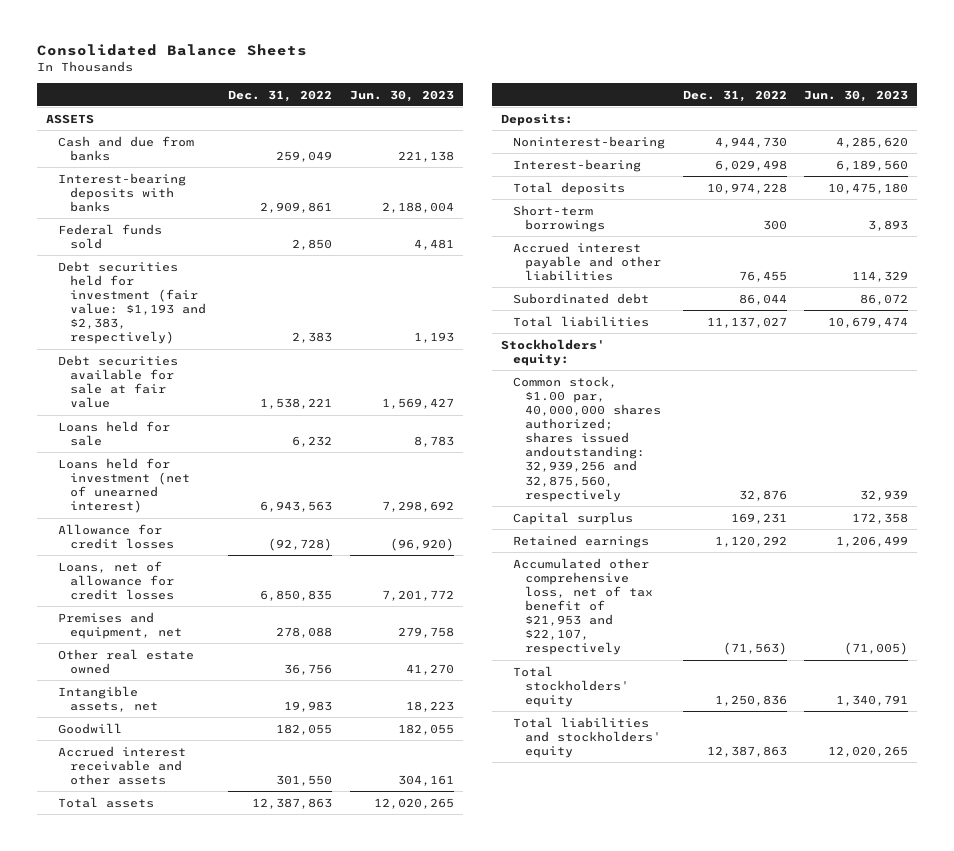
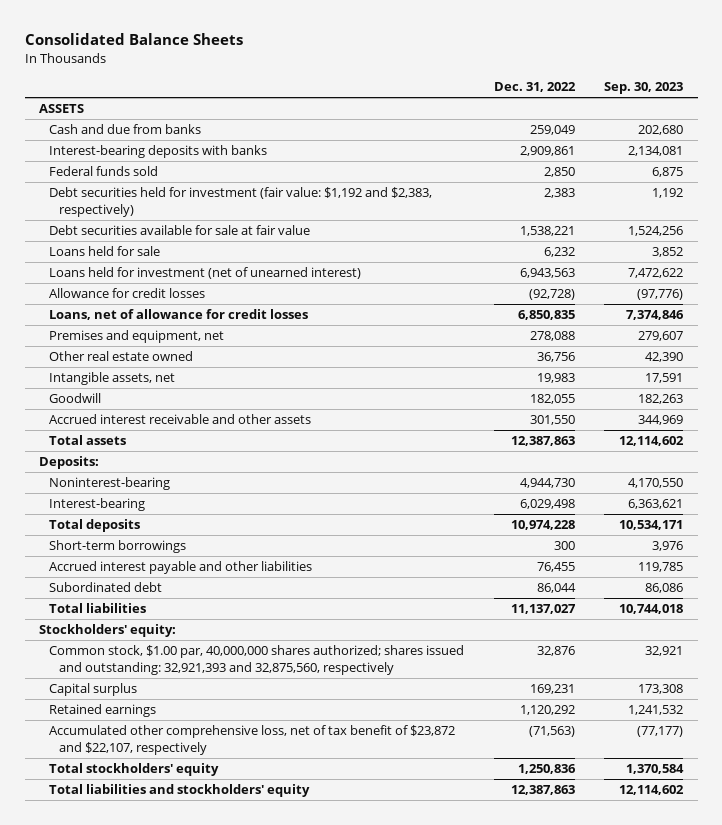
[349,89,454,102] Jun. 30, 2023 -> none
none -> [603,82,683,95] Sep. 30, 2023
[57,260,206,345] Debt securities held for investment (fair value: $1,193 and $2,383, respectively) -> [49,187,433,218] Debt securities held for investment (fair value: $1,192 and $2,383, respectively)
[512,375,661,502] Common stock, $1.00 par, 40,000,000 shares authorized; shares issued andoutstanding: 32,939,256 and 32,875,560, respectively -> [49,645,465,676] Common stock, $1.00 par, 40,000,000 shares authorized; shares issued and outstanding: 32,921,393 and 32,875,560, respectively
[512,557,653,656] Accumulated other comprehensive loss, net of tax benefit of $21,953 and $22,107, respectively -> [49,725,456,756] Accumulated other comprehensive loss, net of tax benefit of $23,872 and $22,107, respectively

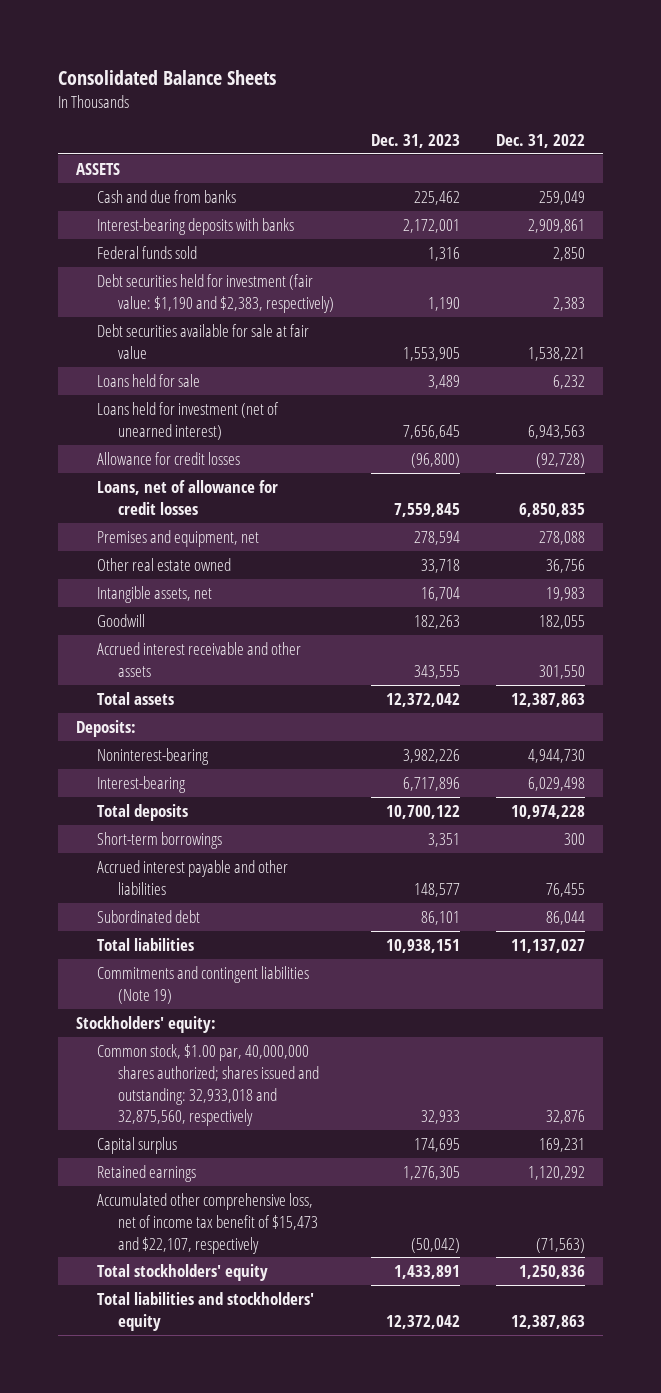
[603,82,683,95] Sep. 30, 2023 -> none
none -> [370,133,460,148] Dec. 31, 2023
[49,187,433,218] Debt securities held for investment (fair value: $1,192 and $2,383, respectively) -> [97,274,335,313] Debt securities held for investment (fair value: $1,190 and $2,383, respectively)
none -> [97,966,310,1004] Commitments and contingent liabilities (Note 19)
[49,645,465,676] Common stock, $1.00 par, 40,000,000 shares authorized; shares issued and outstanding: 32,921,393 and 32,875,560, respectively -> [97,1044,320,1127] Common stock, $1.00 par, 40,000,000 shares authorized; shares issued and outstanding: 32,933,018 and 32,875,560, respectively
[49,725,456,756] Accumulated other comprehensive loss, net of tax benefit of $23,872 and $22,107, respectively -> [97,1193,319,1254] Accumulated other comprehensive loss, net of income tax benefit of $15,473 and $22,107, respectively

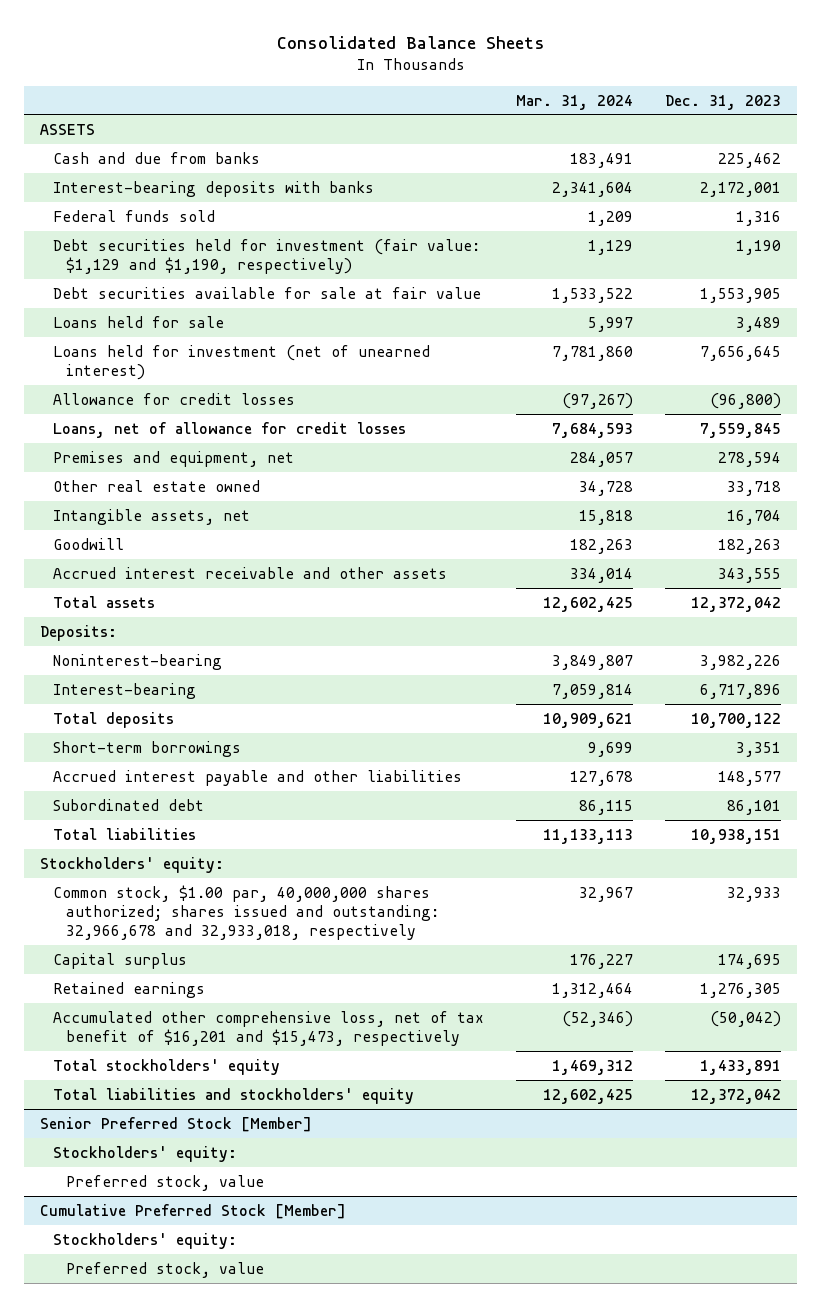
[495,133,585,148] Dec. 31, 2022 -> none
none -> [516,94,634,110] Mar. 31, 2024
[97,274,335,313] Debt securities held for investment (fair value: $1,190 and $2,383, respectively) -> [53,238,481,274] Debt securities held for investment (fair value: $1,129 and $1,190, respectively)
[97,966,310,1004] Commitments and contingent liabilities (Note 19) -> none
[97,1044,320,1127] Common stock, $1.00 par, 40,000,000 shares authorized; shares issued and outstanding: 32,933,018 and 32,875,560, respectively -> [53,884,440,941] Common stock, $1.00 par, 40,000,000 shares authorized; shares issued and outstanding: 32,966,678 and 32,933,018, respectively
[97,1193,319,1254] Accumulated other comprehensive loss, net of income tax benefit of $15,473 and $22,107, respectively -> [53,1010,485,1046] Accumulated other comprehensive loss, net of tax benefit of $16,201 and $15,473, respectively
none -> [40,1116,313,1132] Senior Preferred Stock [Member]
none -> [53,1145,238,1162] Stockholders' equity:
none -> [66,1174,265,1191] Preferred stock, value
none -> [40,1203,347,1219] Cumulative Preferred Stock [Member]
none -> [53,1232,238,1249] Stockholders' equity:
none -> [66,1261,265,1278] Preferred stock, value

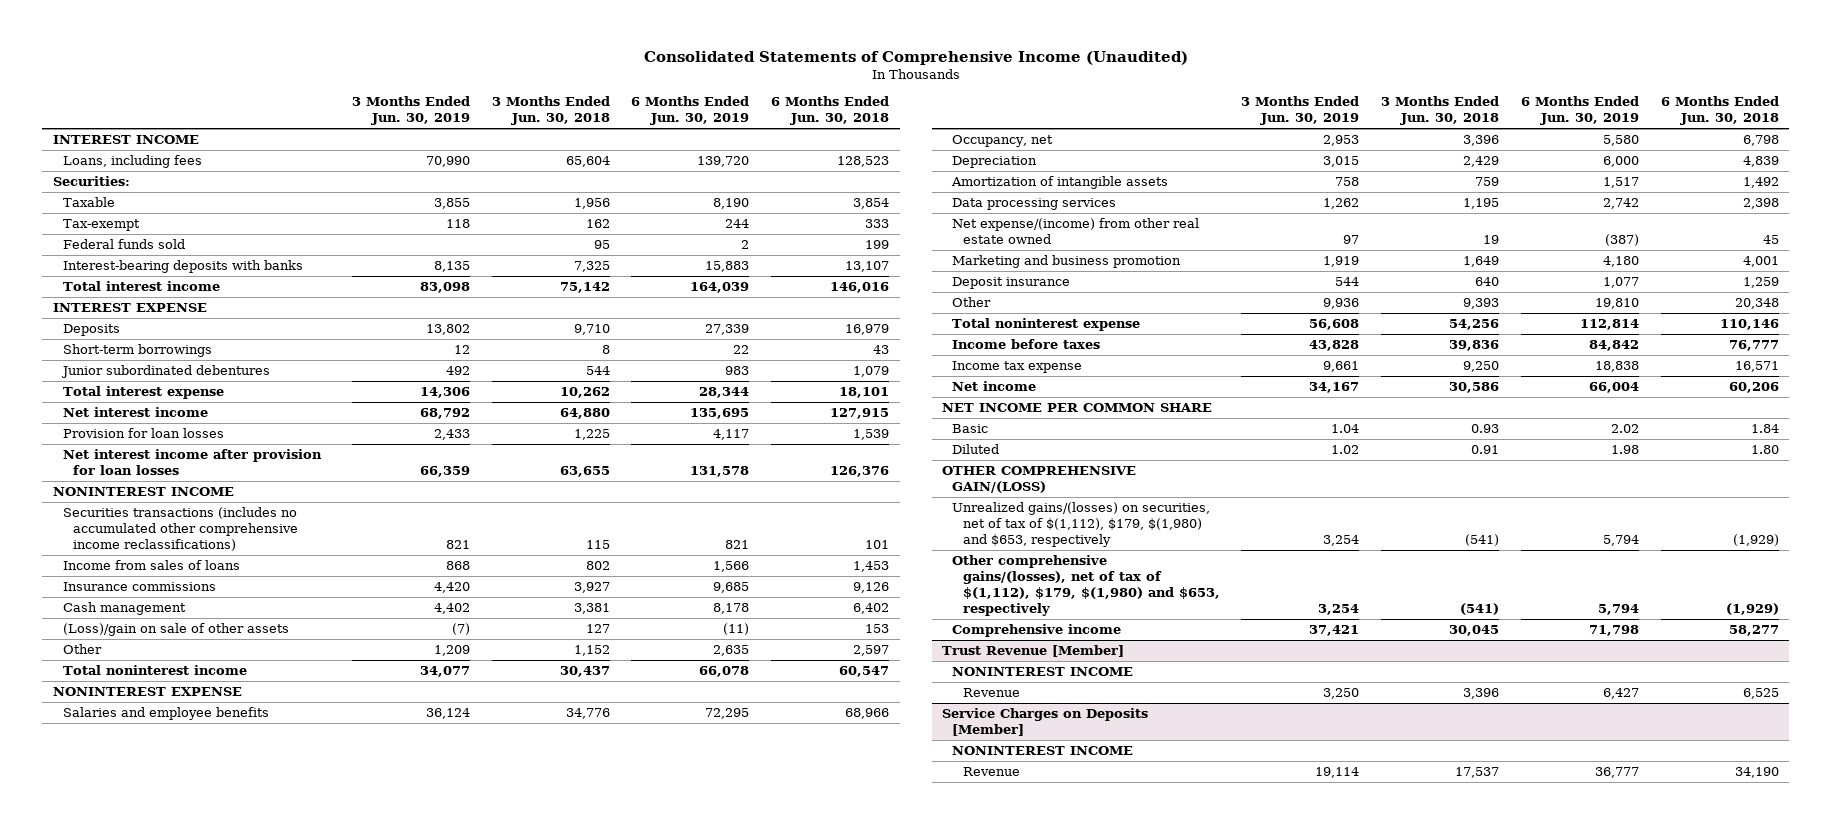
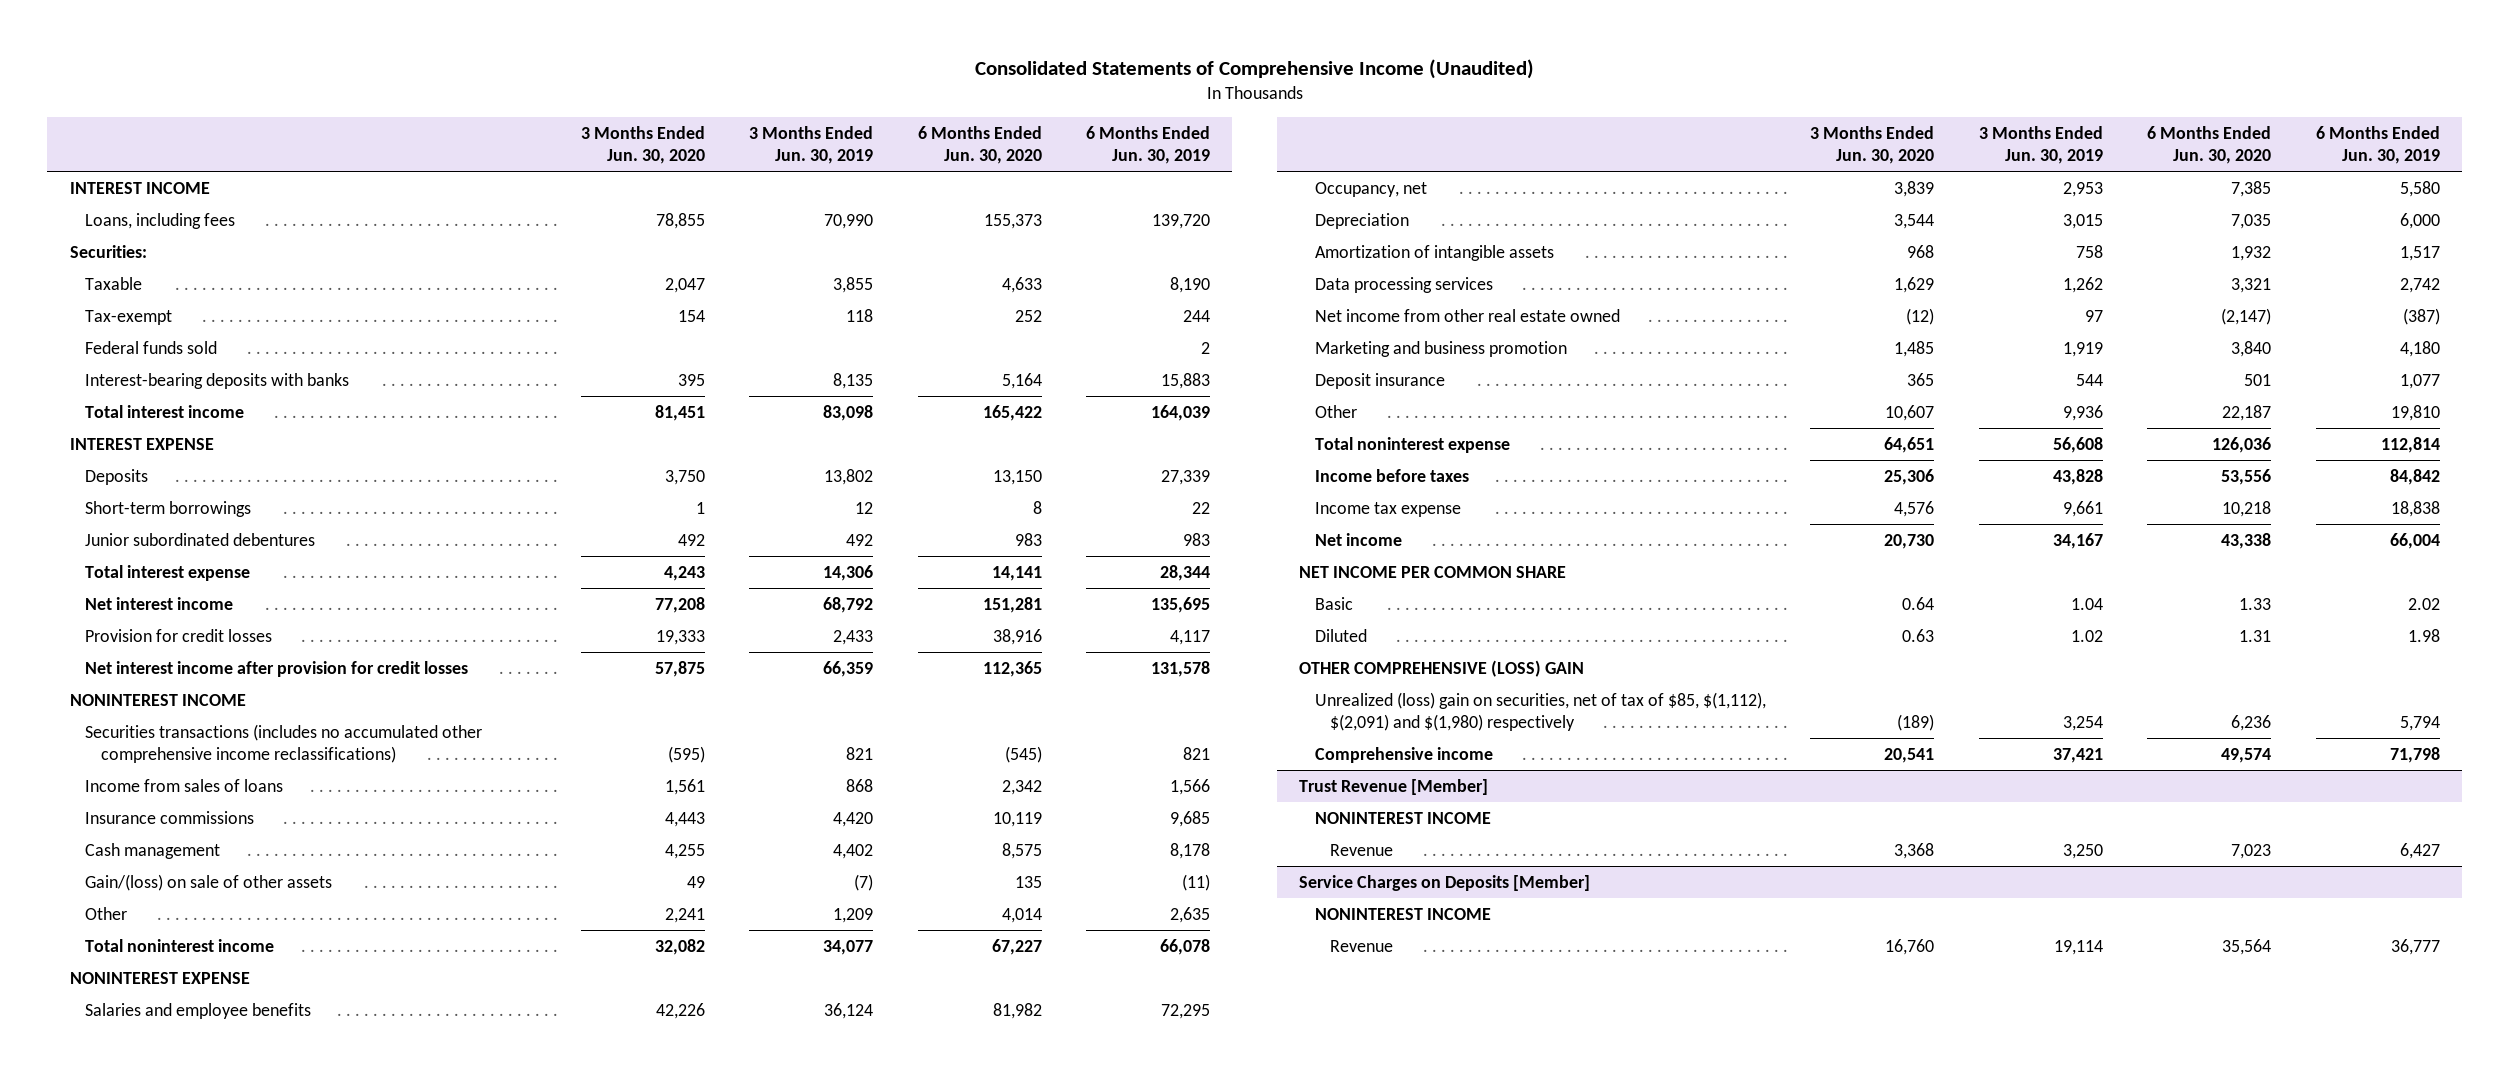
[491,96,610,126] 3 Months Ended Jun. 30, 2018 -> none
[771,96,890,126] 6 Months Ended Jun. 30, 2018 -> none
none -> [580,125,705,165] 3 Months Ended Jun. 30, 2020
none -> [917,125,1042,165] 6 Months Ended Jun. 30, 2020
[63,428,225,439] Provision for loan losses -> [85,628,273,642] Provision for credit losses
[63,449,323,476] Net interest income after provision for loan losses -> [85,660,469,677] Net interest income after provision for credit losses
[63,623,290,637] (Loss)/gain on sale of other assets -> [85,873,333,891] Gain/(loss) on sale of other assets
[952,218,1200,245] Net expense/(income) from other real estate owned -> [1314,308,1620,322] Net income from other real estate owned
[952,555,1220,617] Other comprehensive gains/(losses), net of tax of $(1,112), $179, $(1,980) and $653, respectively -> none
[942,466,1137,494] OTHER COMPREHENSIVE GAIN/(LOSS) -> [1299,659,1585,677] OTHER COMPREHENSIVE (LOSS) GAIN
[952,502,1211,548] Unrealized gains/(losses) on securities, net of tax of $(1,112), $179, $(1,980) and $653, respectively -> [1314,691,1766,732] Unrealized (loss) gain on securities, net of tax of $85, $(1,112), $(2,091) and $(1,980) respectively

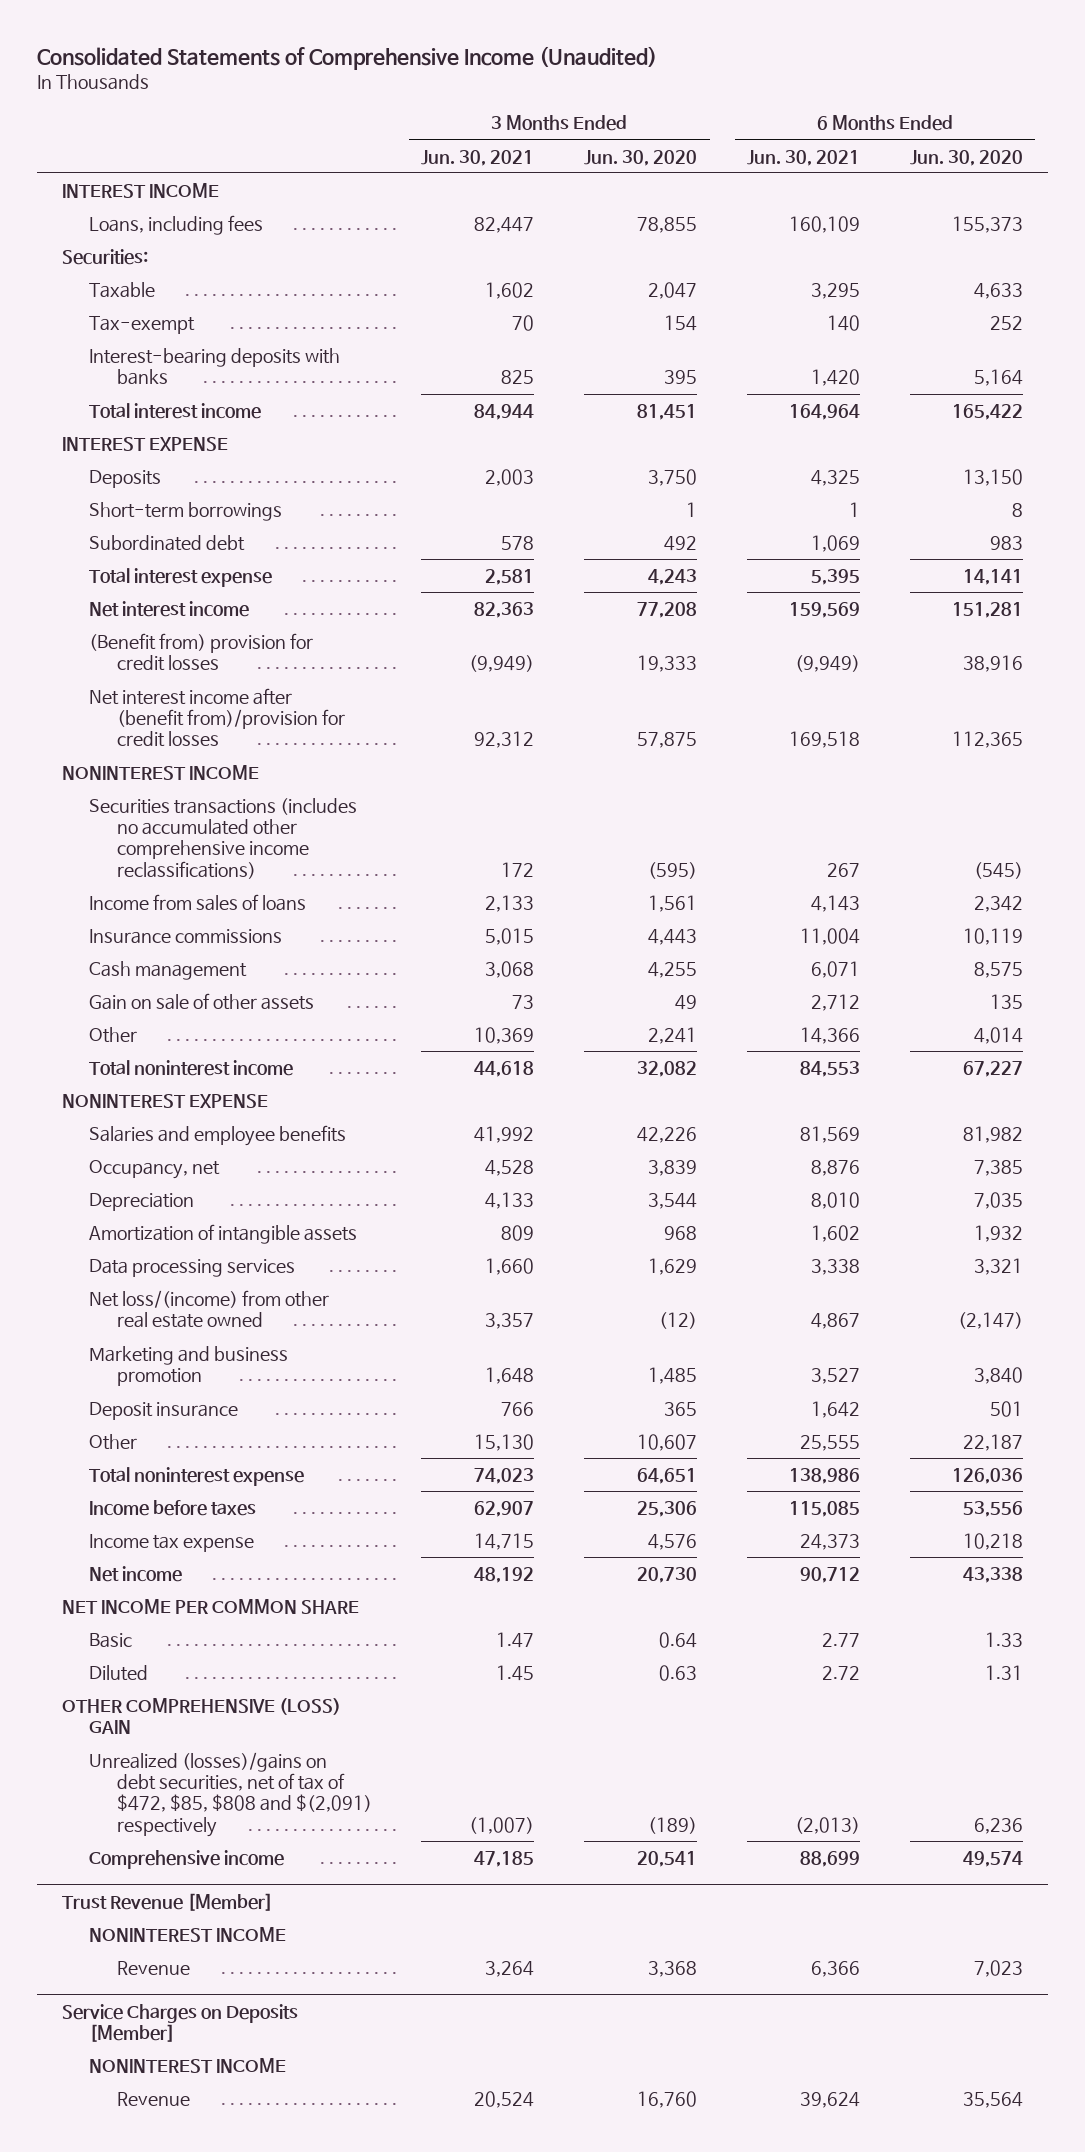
[749,125,874,165] 3 Months Ended Jun. 30, 2019 -> none
[1086,125,1211,165] 6 Months Ended Jun. 30, 2019 -> none
none -> [421,149,535,166] Jun. 30, 2021
none -> [747,149,861,166] Jun. 30, 2021
[85,340,218,354] Federal funds sold -> none
[85,532,316,546] Junior subordinated debentures -> [89,535,246,552] Subordinated debt
[85,628,273,642] Provision for credit losses -> [89,633,314,672] (Benefit from) provision for credit losses
[85,660,469,677] Net interest income after provision for credit losses -> [89,688,345,748] Net interest income after (benefit from)/provision for credit losses
[85,873,333,891] Gain/(loss) on sale of other assets -> [89,993,315,1011] Gain on sale of other assets
[1314,308,1620,322] Net income from other real estate owned -> [89,1290,330,1329] Net loss/(income) from other real estate owned
[1314,691,1766,732] Unrealized (loss) gain on securities, net of tax of $85, $(1,112), $(2,091) and $(1,980) respectively -> [89,1752,372,1837] Unrealized (losses)/gains on debt securities, net of tax of $472, $85, $808 and $(2,091) respectively

